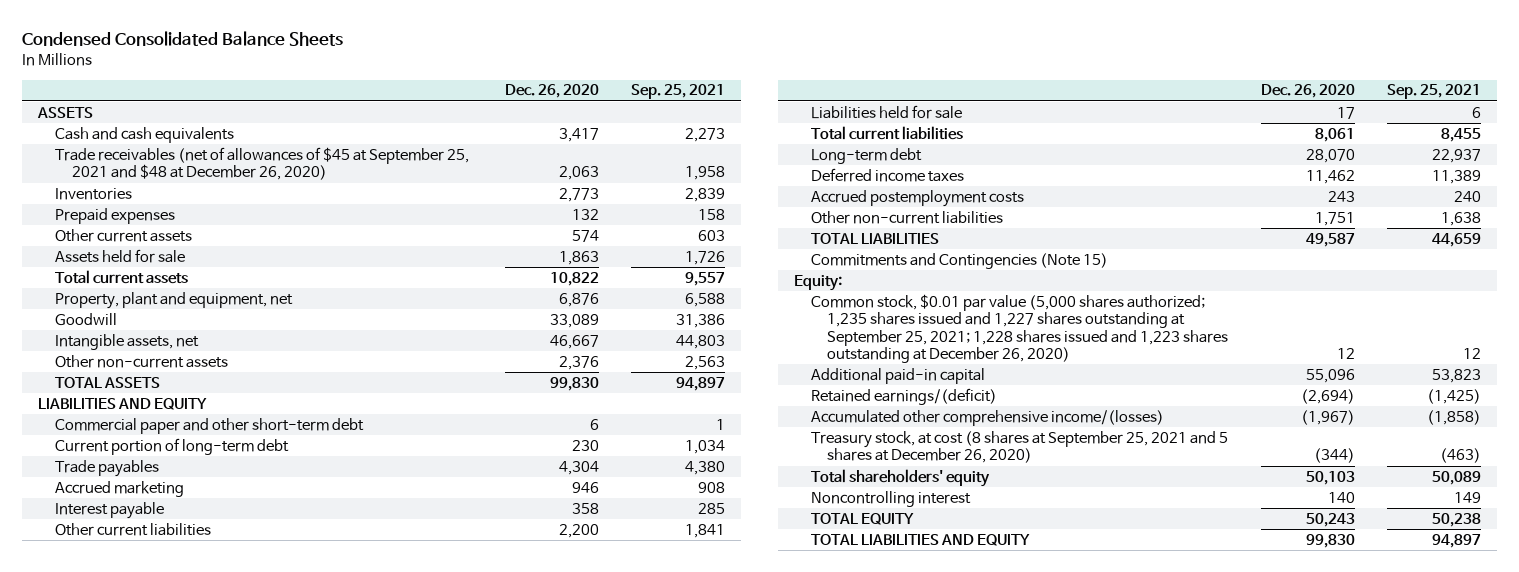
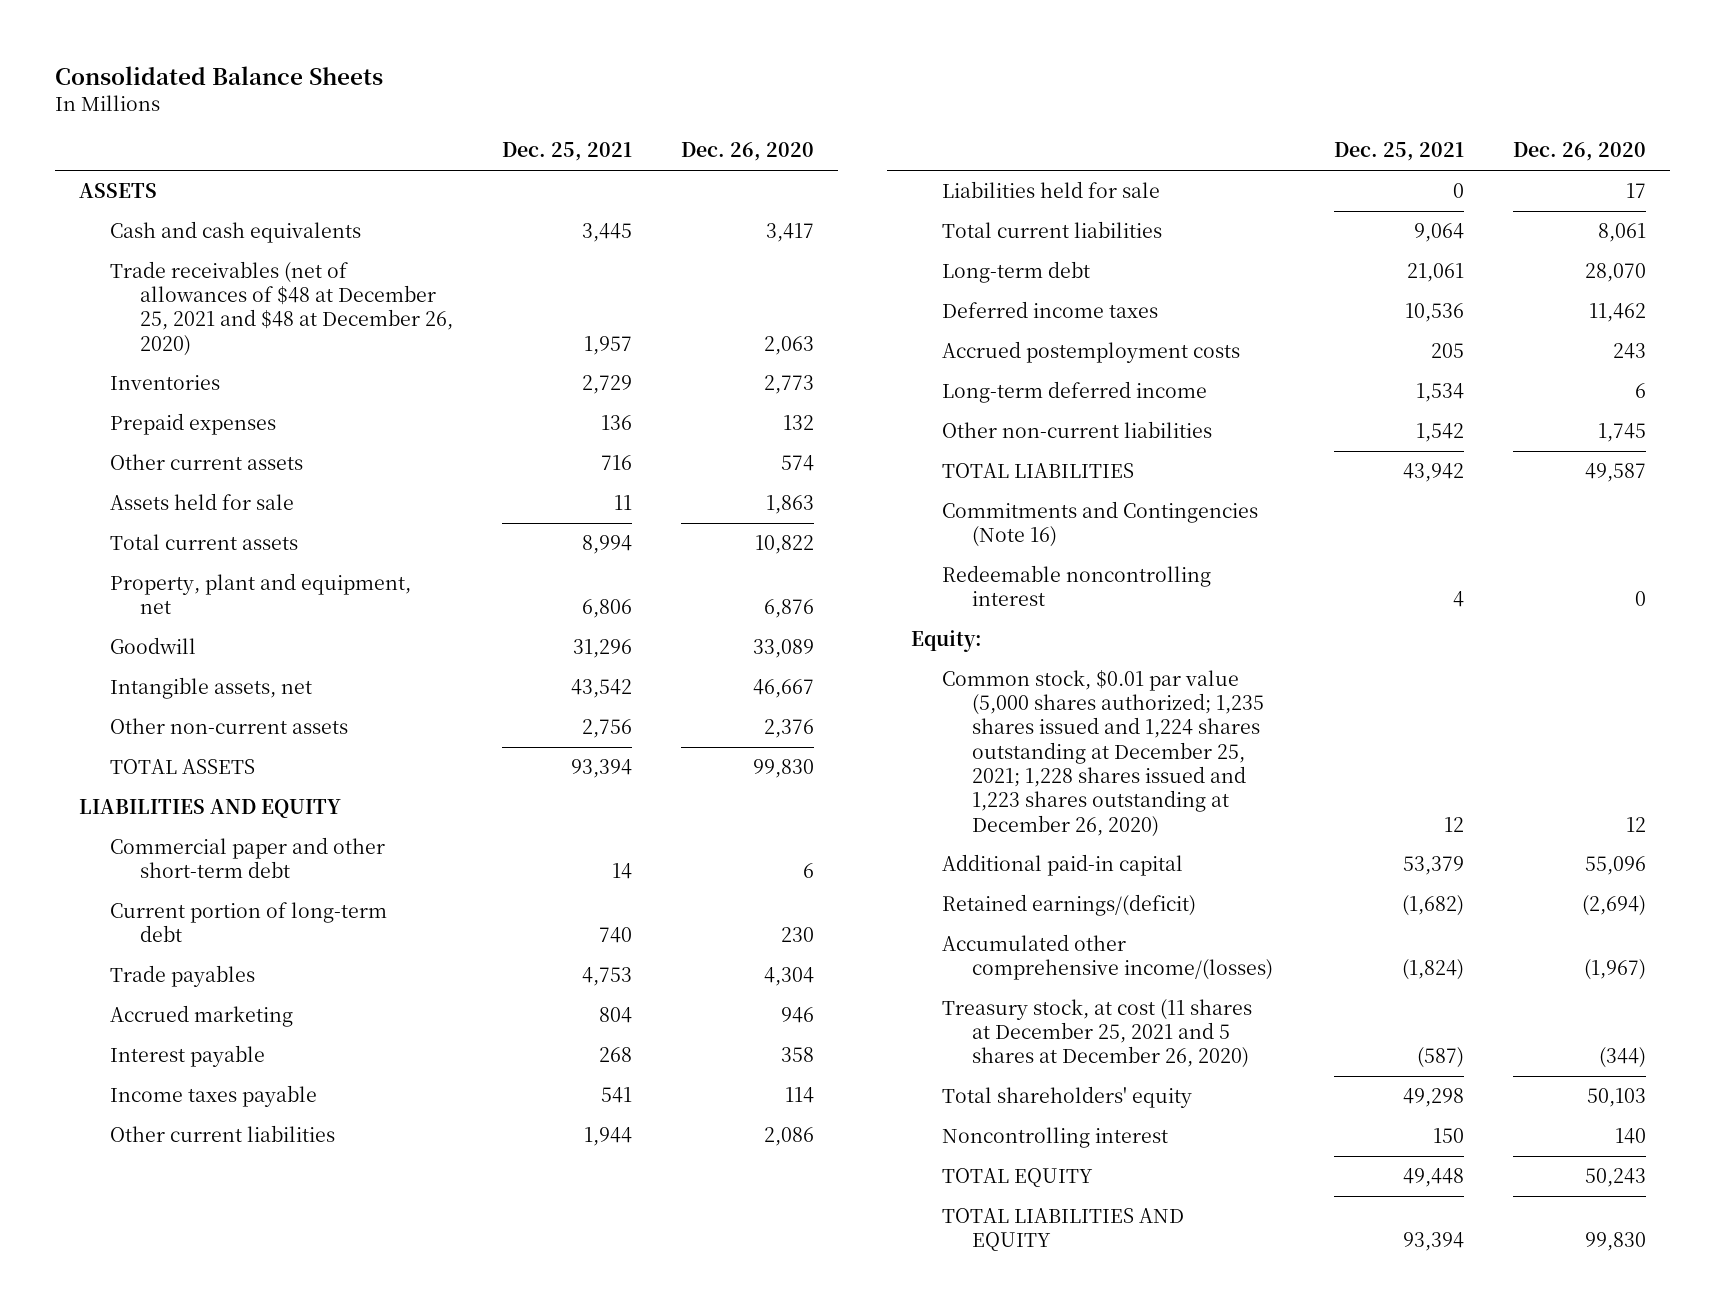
[22,31,344,47] Condensed Consolidated Balance Sheets -> [54,65,383,85] Consolidated Balance Sheets
[631,84,726,100] Sep. 25, 2021 -> none
none -> [501,142,632,162] Dec. 25, 2021
[54,146,469,181] Trade receivables (net of allowances of $45 at September 25, 2021 and $48 at December 26, 2020) -> [109,260,454,356] Trade receivables (net of allowances of $48 at December 25, 2021 and $48 at December 26, 2020)
none -> [109,1084,317,1107] Income taxes payable
[558,523,599,538] 2,200 -> [763,1126,814,1146] 2,086
none -> [941,380,1207,403] Long-term deferred income
[1314,211,1355,226] 1,751 -> [1597,422,1646,442] 1,745
[810,252,1108,269] Commitments and Contingencies (Note 15) -> [941,500,1258,548] Commitments and Contingencies (Note 16)
none -> [941,564,1211,607] Redeemable noncontrolling interest
[810,293,1229,364] Common stock, $0.01 par value (5,000 shares authorized; 1,235 shares issued and 1,227 shares outstanding at September 25, 2021; 1,228 shares issued and 1,223 shares outstanding at December 26, 2020) -> [941,669,1265,837] Common stock, $0.01 par value (5,000 shares authorized; 1,235 shares issued and 1,224 shares outstanding at December 25, 2021; 1,228 shares issued and 1,223 shares outstanding at December 26, 2020)
[810,430,1228,464] Treasury stock, at cost (8 shares at September 25, 2021 and 5 shares at December 26, 2020) -> [941,998,1252,1069] Treasury stock, at cost (11 shares at December 25, 2021 and 5 shares at December 26, 2020)

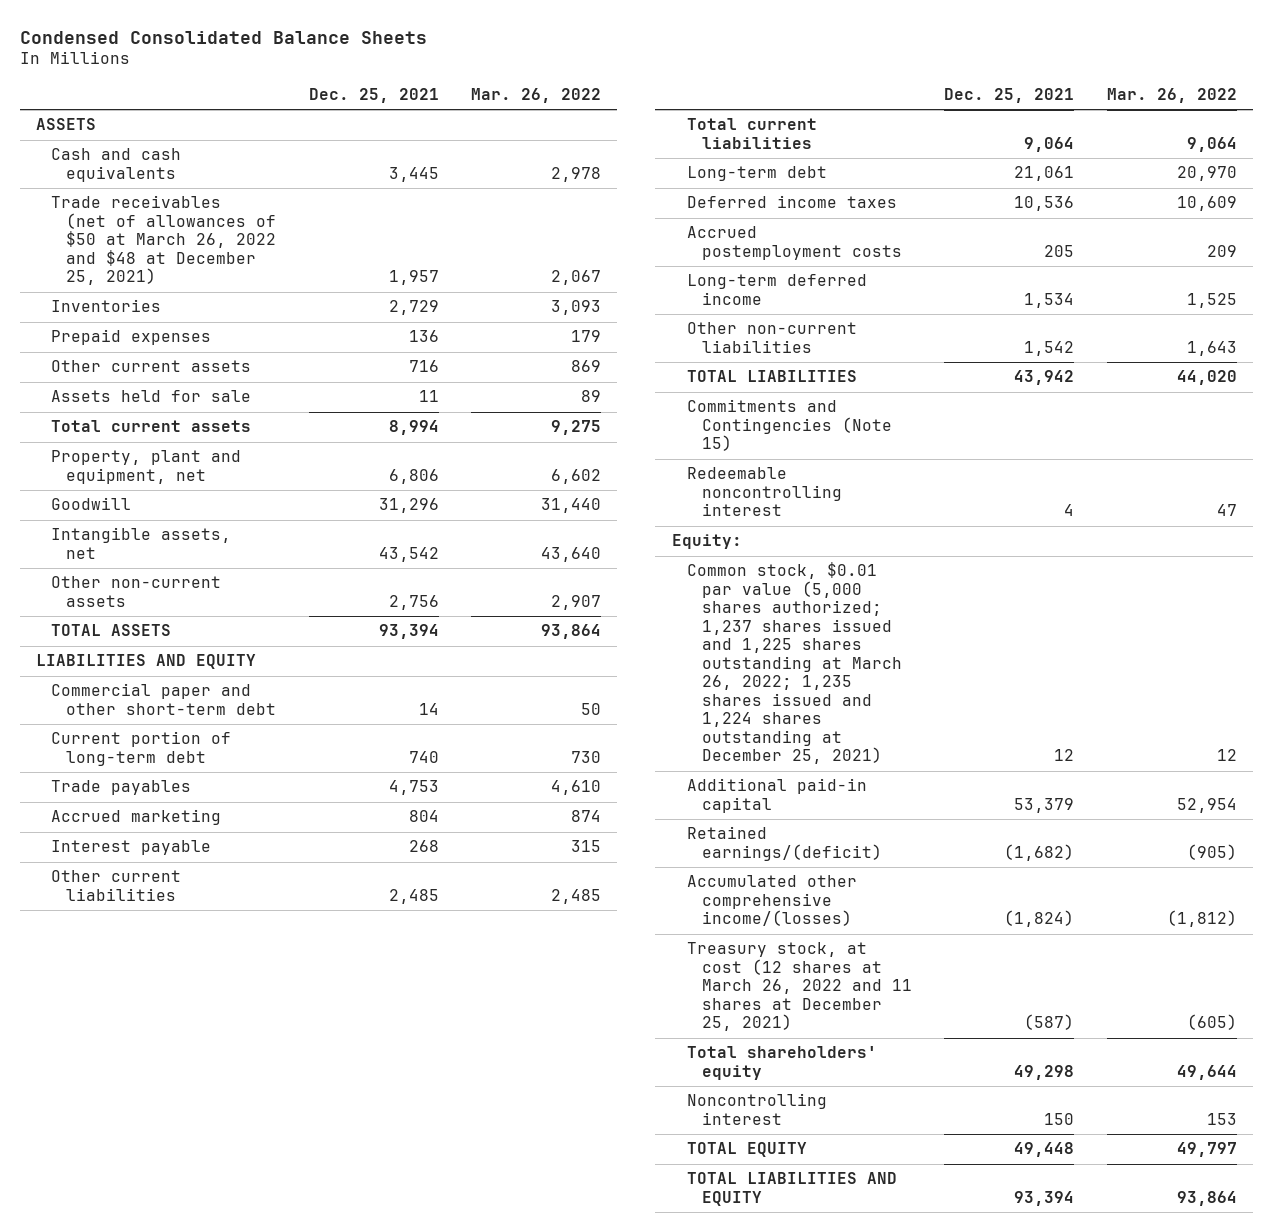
[54,65,383,85] Consolidated Balance Sheets -> [19,30,427,44] Condensed Consolidated Balance Sheets
[680,142,814,162] Dec. 26, 2020 -> none
none -> [470,88,601,104] Mar. 26, 2022
[109,260,454,356] Trade receivables (net of allowances of $48 at December 25, 2021 and $48 at December 26, 2020) -> [51,195,277,286] Trade receivables (net of allowances of $50 at March 26, 2022 and $48 at December 25, 2021)
[109,1084,317,1107] Income taxes payable -> none
[941,180,1160,198] Liabilities held for sale -> none
[583,1126,632,1146] 1,944 -> [388,888,439,904] 2,485
[941,500,1258,548] Commitments and Contingencies (Note 16) -> [686,399,893,452] Commitments and Contingencies (Note 15)
[941,669,1265,837] Common stock, $0.01 par value (5,000 shares authorized; 1,235 shares issued and 1,224 shares outstanding at December 25, 2021; 1,228 shares issued and 1,223 shares outstanding at December 26, 2020) -> [686,562,903,765] Common stock, $0.01 par value (5,000 shares authorized; 1,237 shares issued and 1,225 shares outstanding at March 26, 2022; 1,235 shares issued and 1,224 shares outstanding at December 25, 2021)
[941,998,1252,1069] Treasury stock, at cost (11 shares at December 25, 2021 and 5 shares at December 26, 2020) -> [686,942,913,1032] Treasury stock, at cost (12 shares at March 26, 2022 and 11 shares at December 25, 2021)

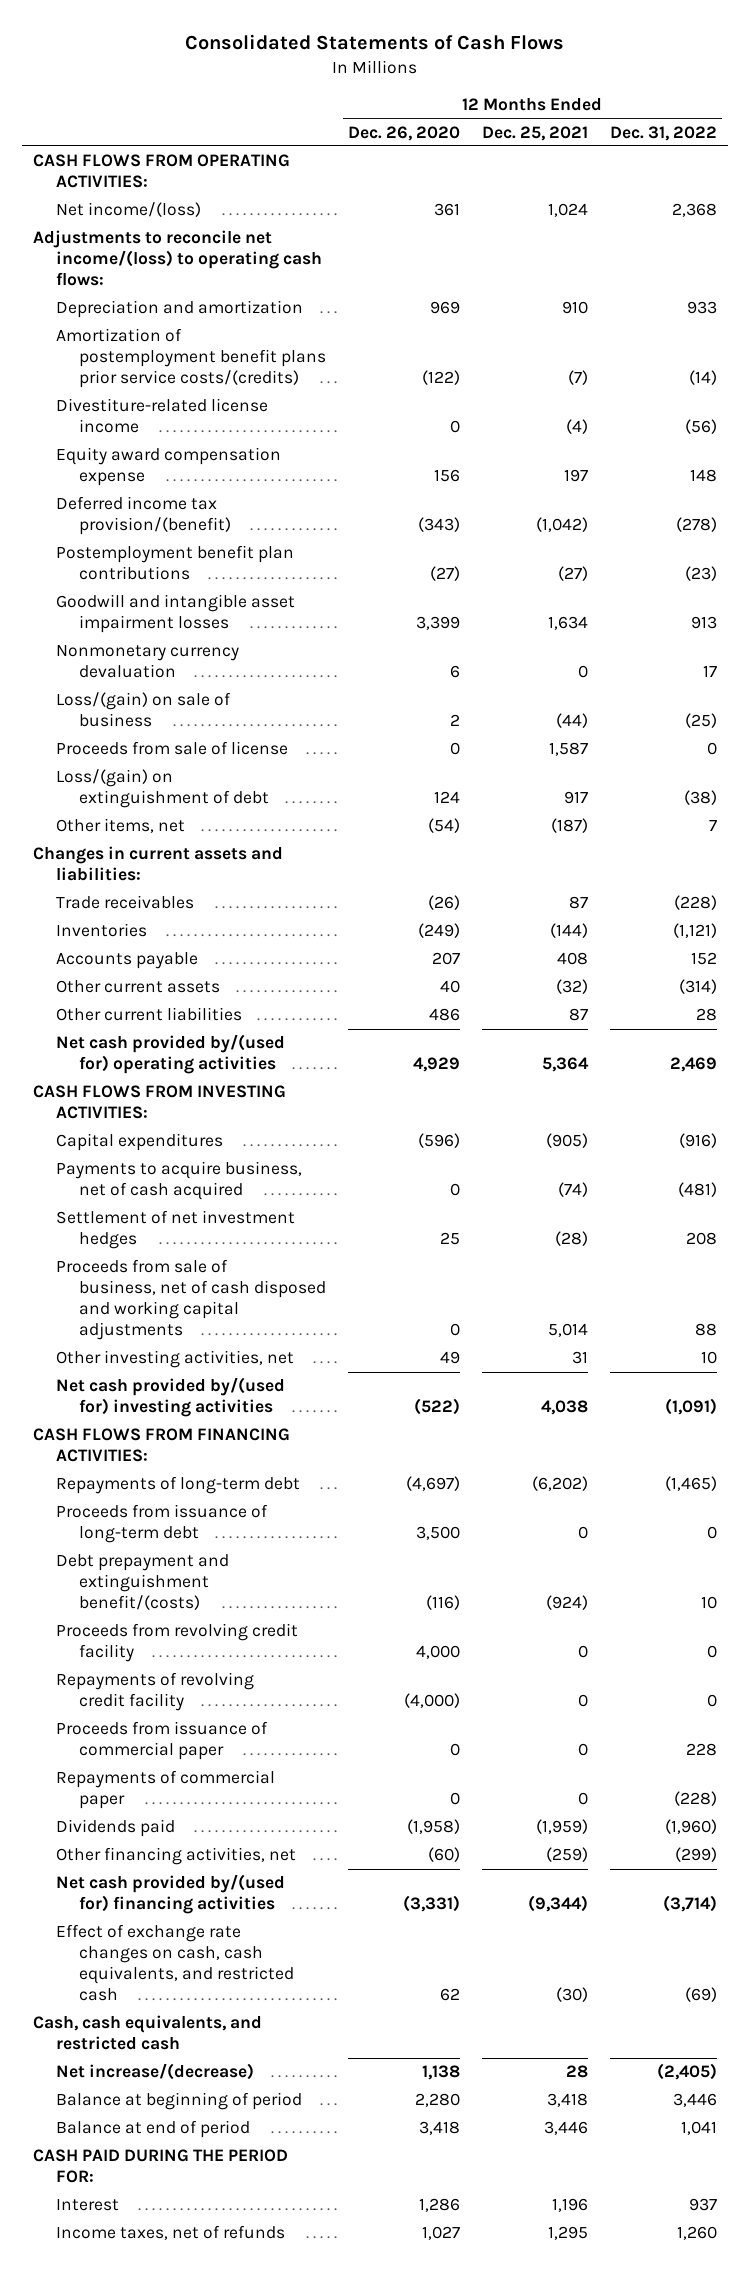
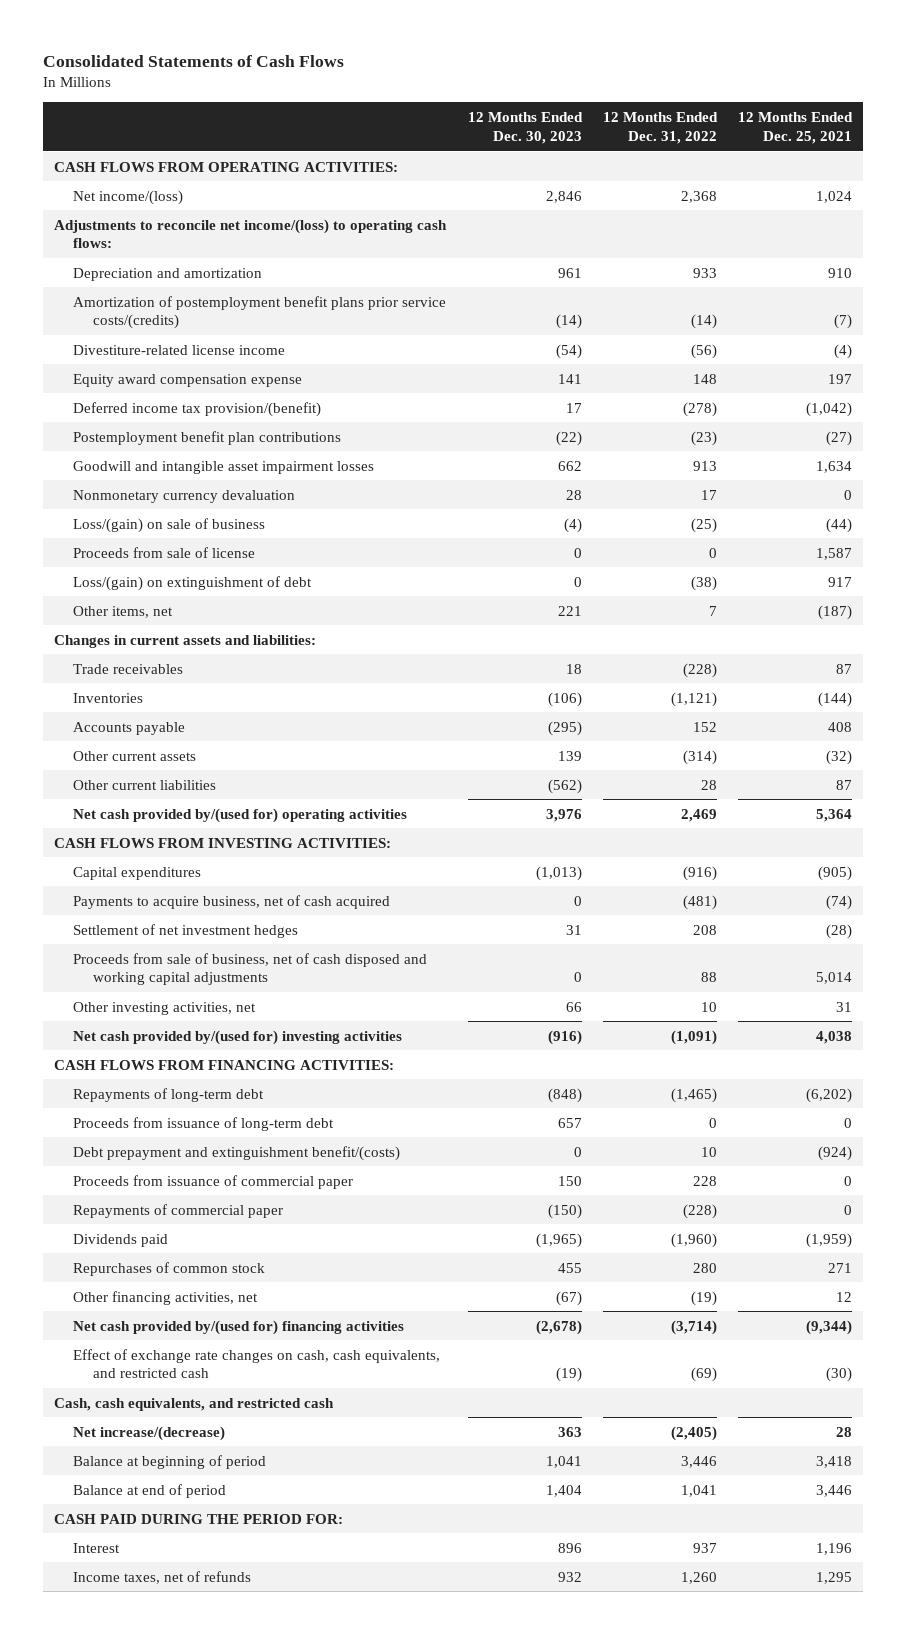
[348,125,461,141] Dec. 26, 2020 -> none
none -> [467,112,583,144] 12 Months Ended Dec. 30, 2023
[56,1623,299,1663] Proceeds from revolving credit facility -> none
[56,1672,255,1712] Repayments of revolving credit facility -> none
none -> [73,1261,266,1276] Repurchases of common stock
[545,1847,588,1863] (259) -> [836,1291,853,1302] 12
[674,1847,717,1863] (299) -> [691,1290,718,1306] (19)

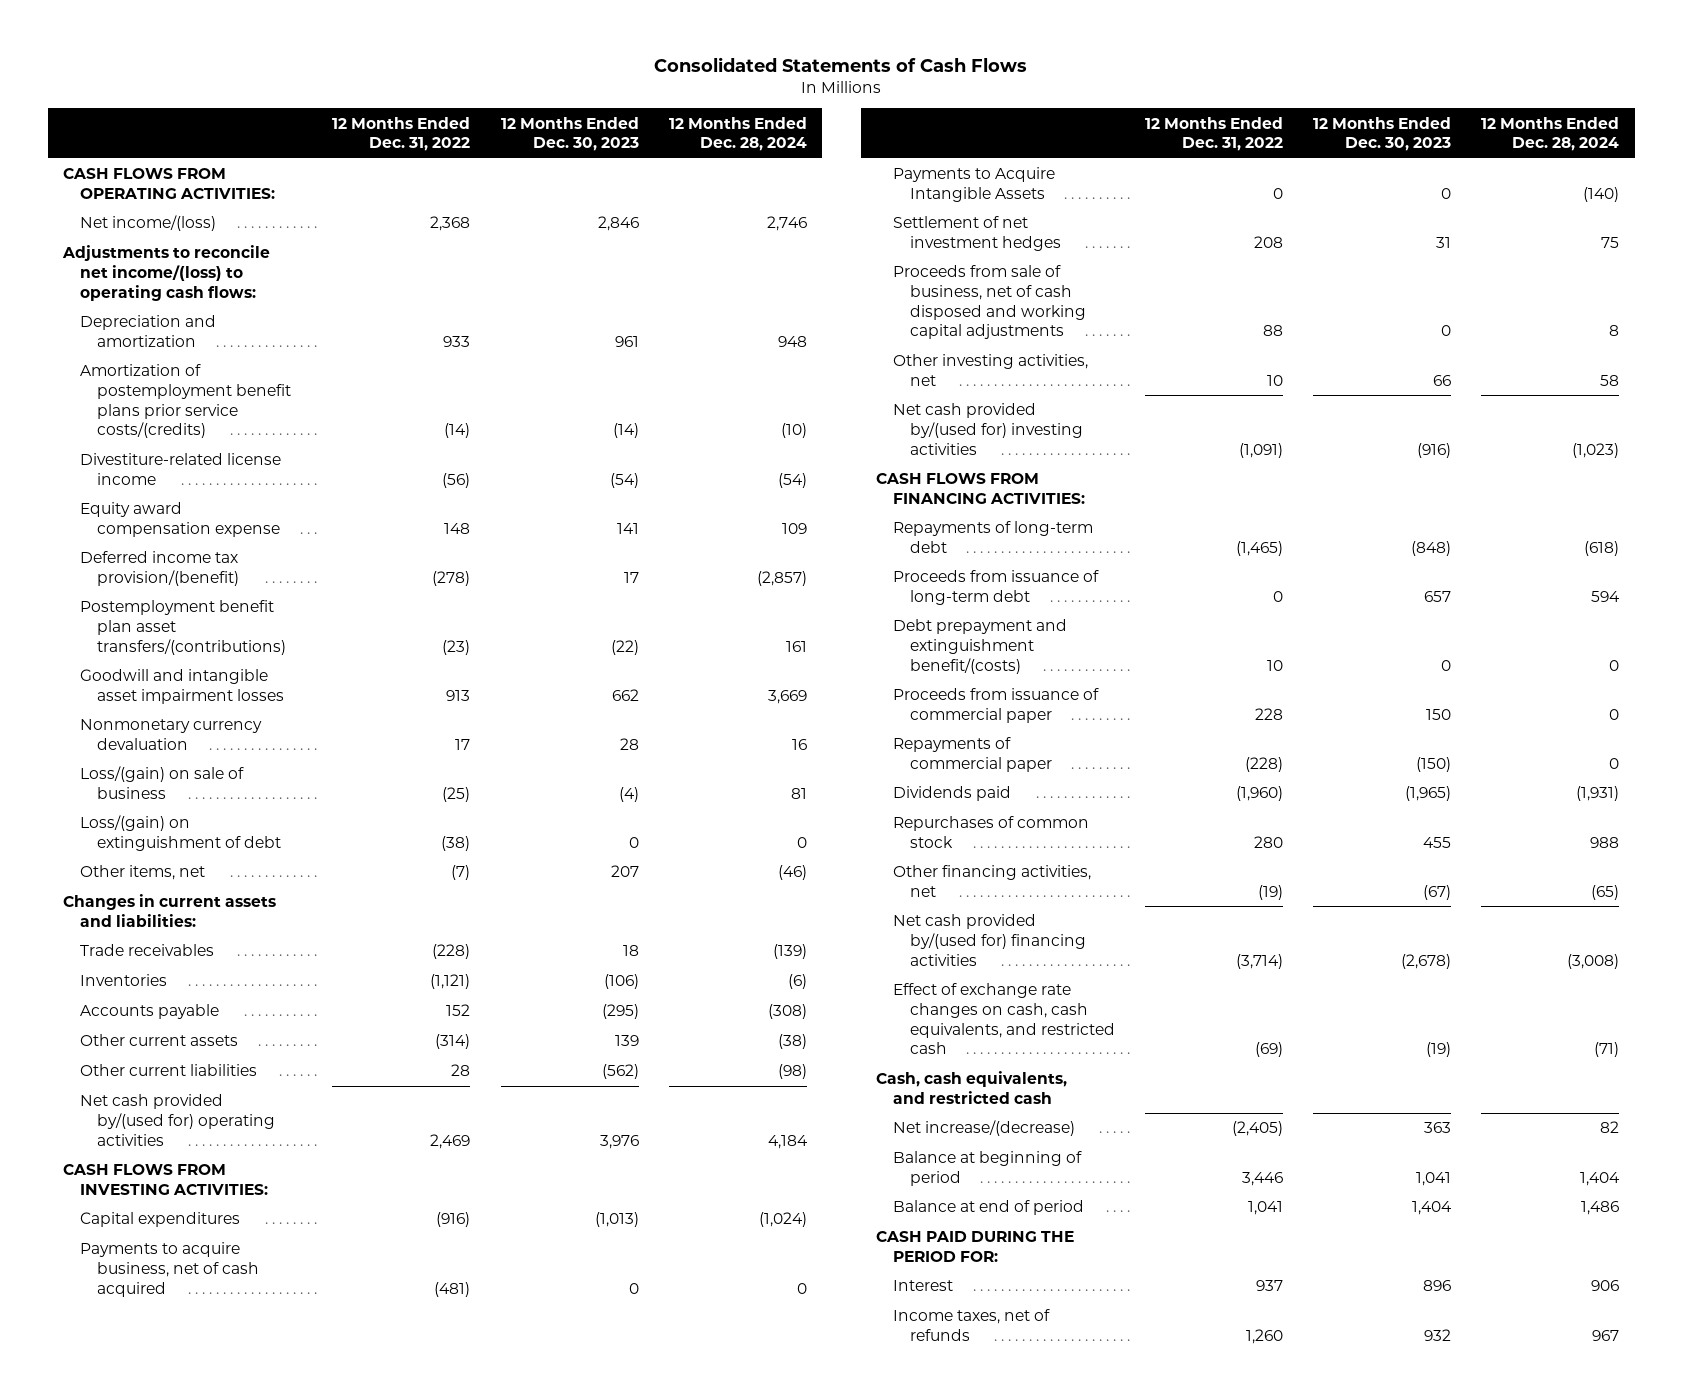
[738,112,854,144] 12 Months Ended Dec. 25, 2021 -> none
none -> [668,116,807,152] 12 Months Ended Dec. 28, 2024
[73,430,342,445] Postemployment benefit plan contributions -> [80,600,287,655] Postemployment benefit plan asset transfers/(contributions)
[73,546,256,558] Proceeds from sale of license -> none
[557,605,582,616] 221 -> [610,865,639,878] 207
[709,605,718,616] 7 -> [451,865,471,881] (7)
none -> [892,167,1055,202] Payments to Acquire Intangible Assets

